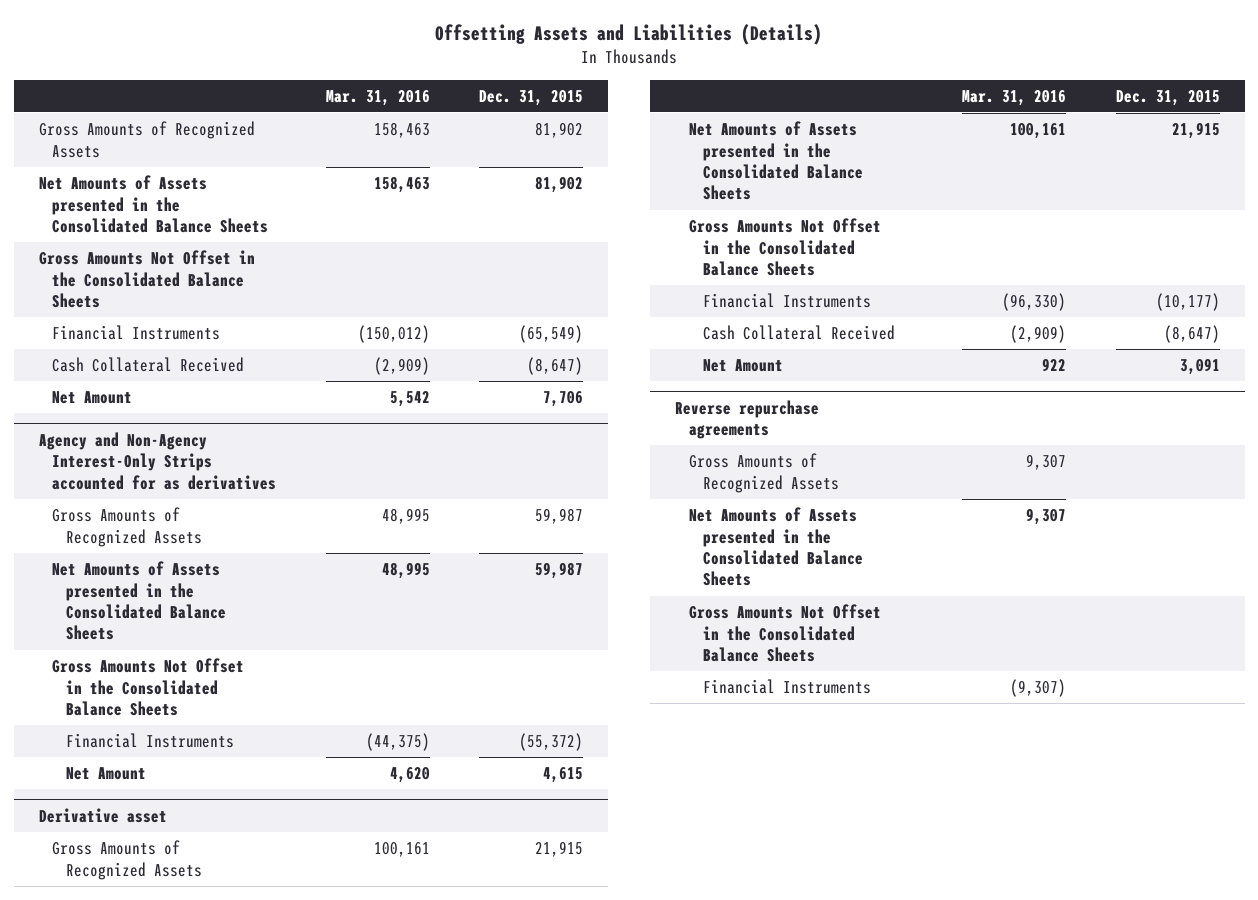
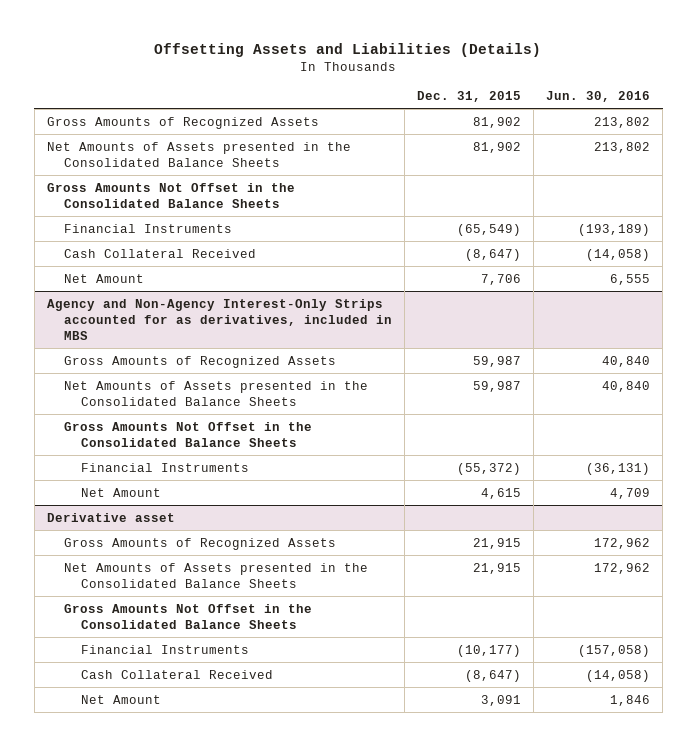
[325,89,430,106] Mar. 31, 2016 -> none
none -> [546,91,651,103] Jun. 30, 2016
[38,431,277,490] Agency and Non-Agency Interest-Only Strips accounted for as derivatives -> [46,298,392,340] Agency and Non-Agency Interest-Only Strips accounted for as derivatives, included in MBS
[675,399,820,440] Reverse repurchase agreements -> none
[688,453,839,493] Gross Amounts of Recognized Assets -> none
[688,507,863,587] Net Amounts of Assets presented in the Consolidated Balance Sheets -> none
[688,604,881,662] Gross Amounts Not Offset in the Consolidated Balance Sheets -> none
[702,679,871,695] Financial Instruments -> none

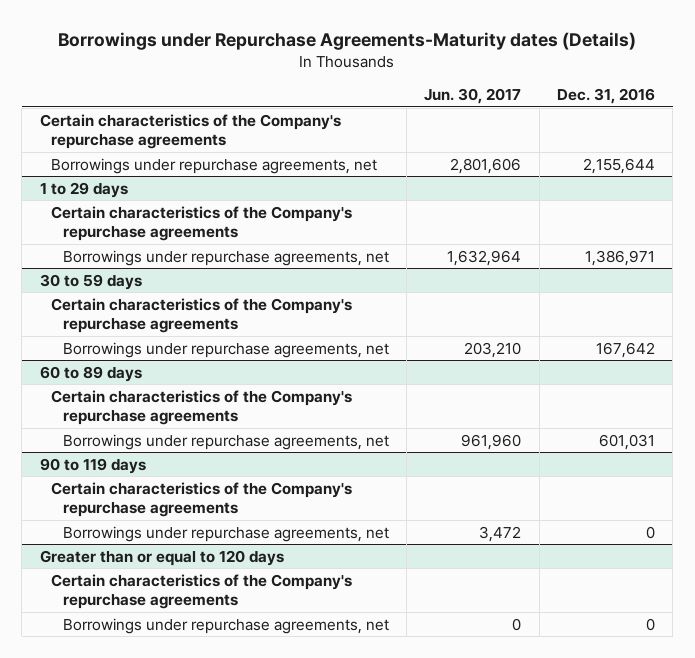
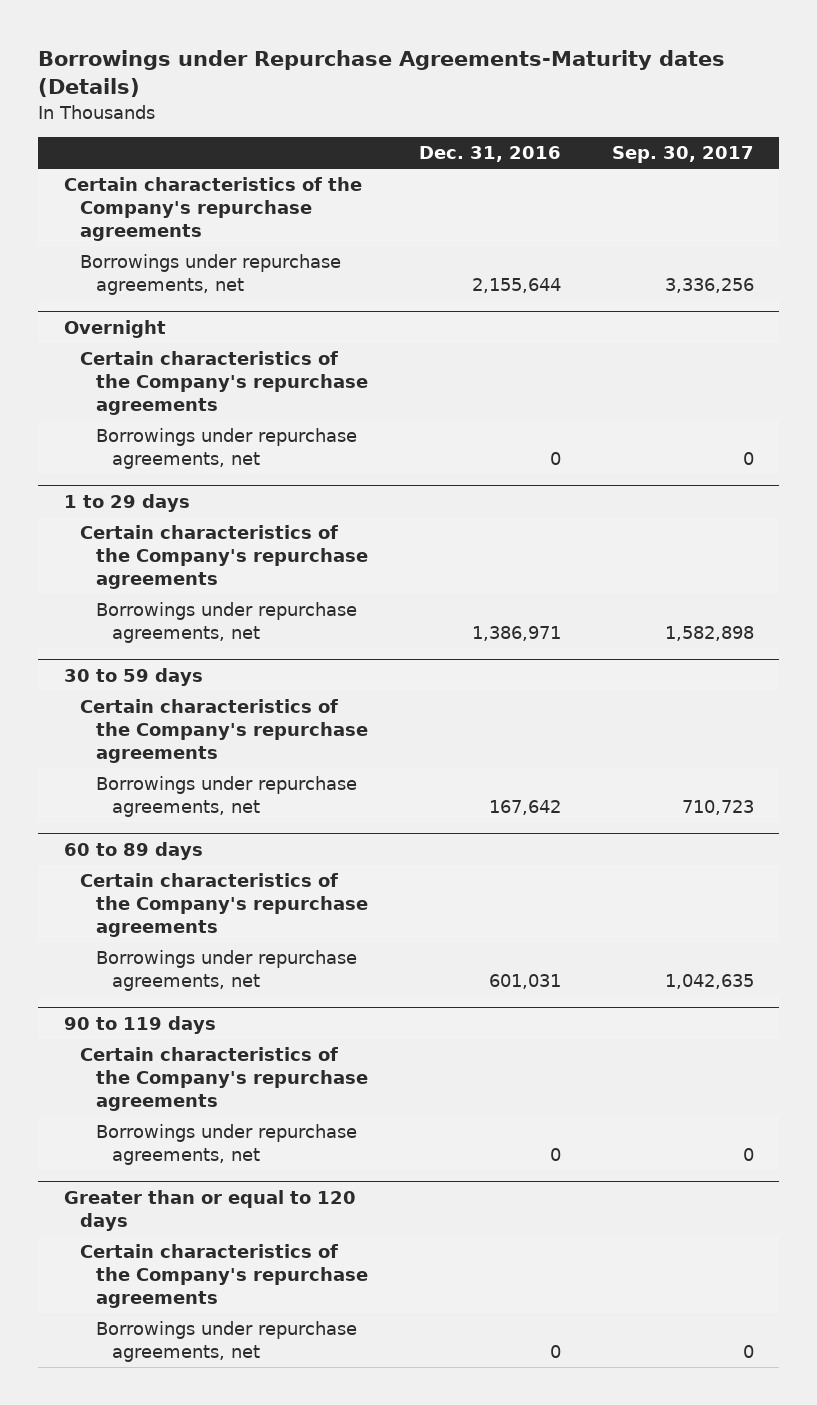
[424,87,522,104] Jun. 30, 2017 -> none
none -> [611,146,754,164] Sep. 30, 2017
none -> [63,319,166,338] Overnight
none -> [79,351,369,416] Certain characteristics of the Company's repurchase agreements
none -> [96,428,358,470] Borrowings under repurchase agreements, net

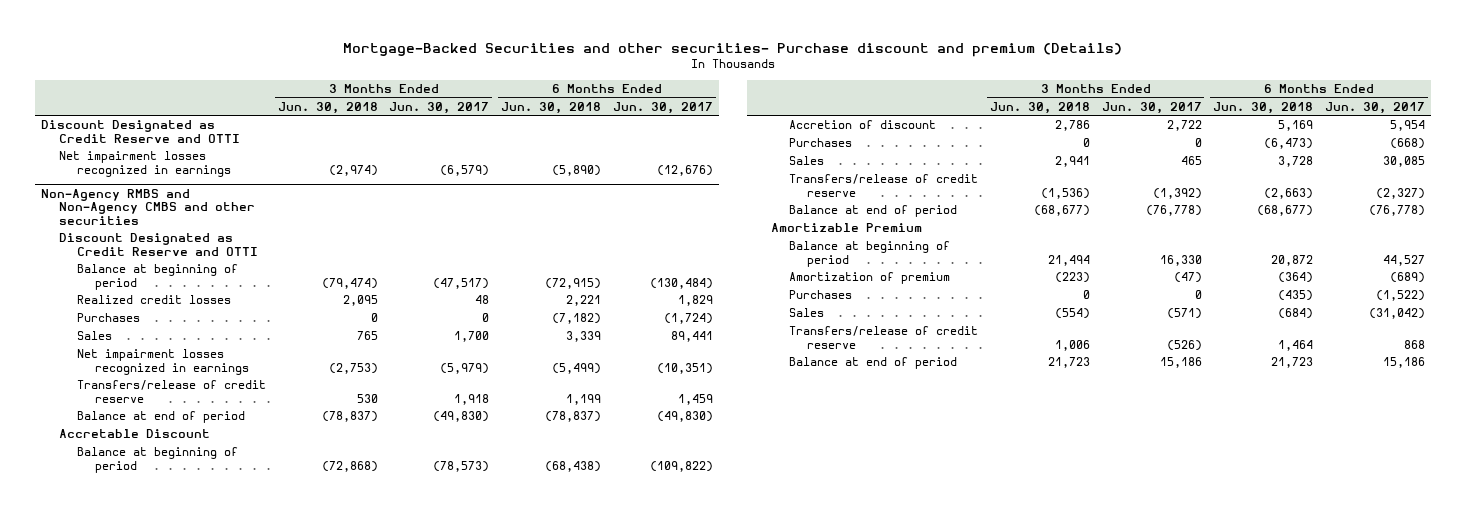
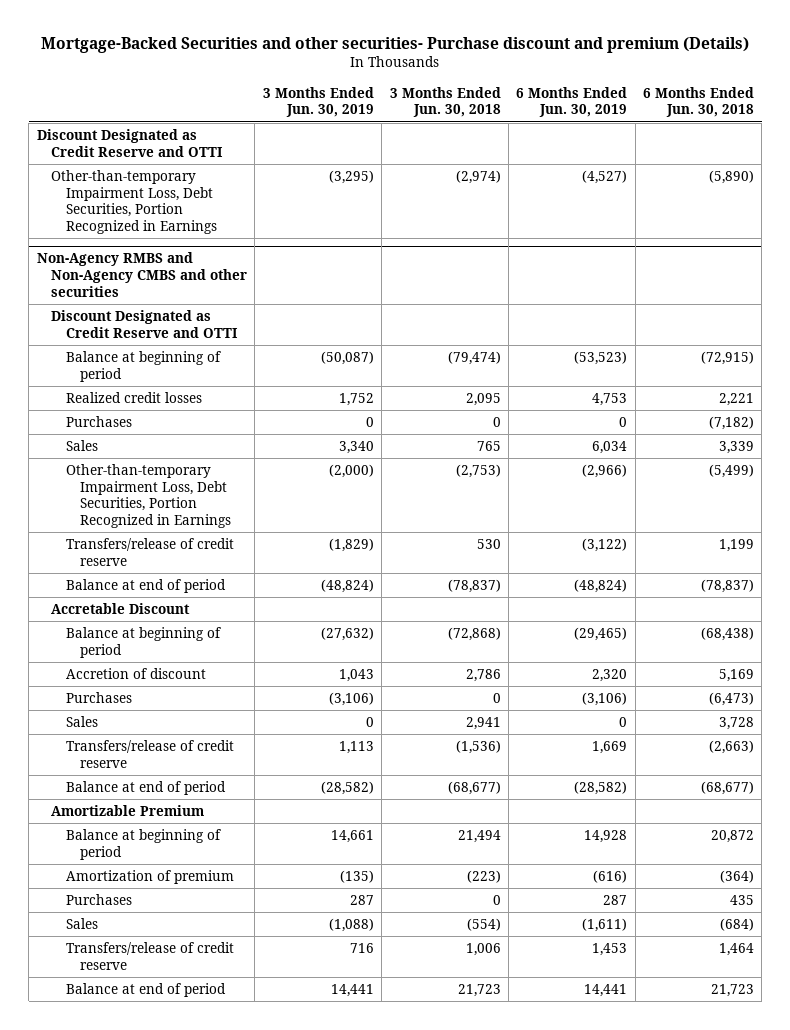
[389,101,490,114] Jun. 30, 2017 -> none
[612,101,713,114] Jun. 30, 2017 -> none
none -> [262,86,374,118] 3 Months Ended Jun. 30, 2019
none -> [516,86,628,118] 6 Months Ended Jun. 30, 2019
[59,151,232,177] Net impairment losses recognized in earnings -> [51,169,217,235] Other-than-temporary Impairment Loss, Debt Securities, Portion Recognized in Earnings
[77,349,250,375] Net impairment losses recognized in earnings -> [65,463,232,529] Other-than-temporary Impairment Loss, Debt Securities, Portion Recognized in Earnings
[1278,290,1314,302] (435) -> [729,894,754,905] 435

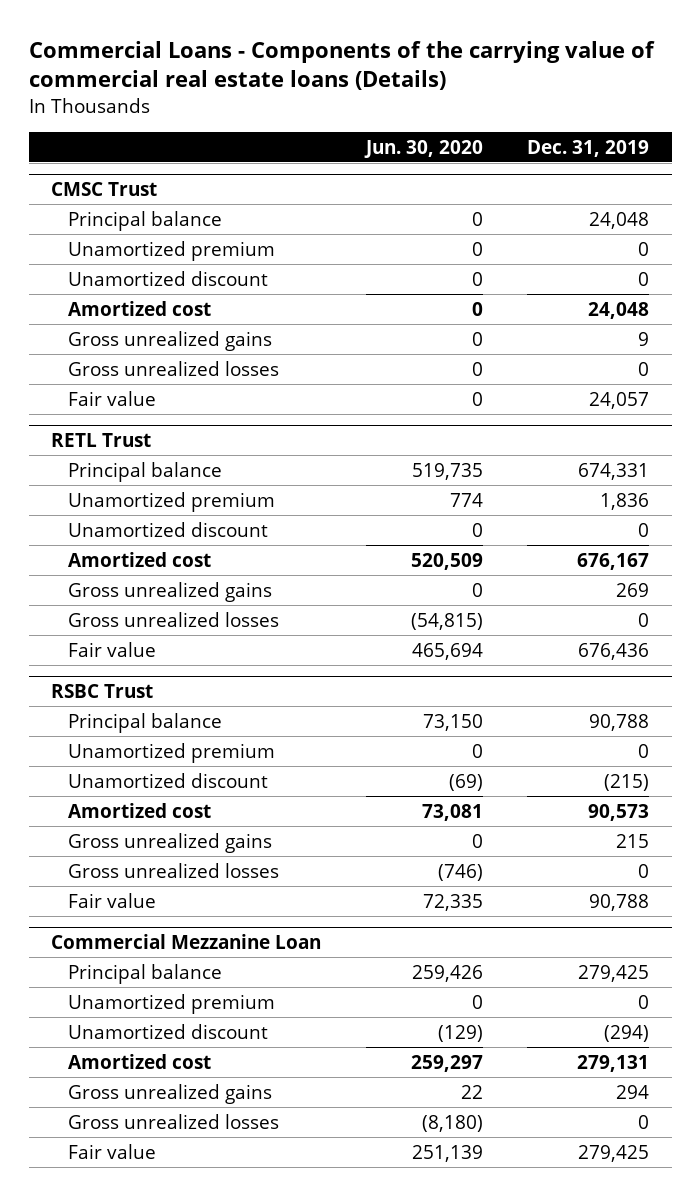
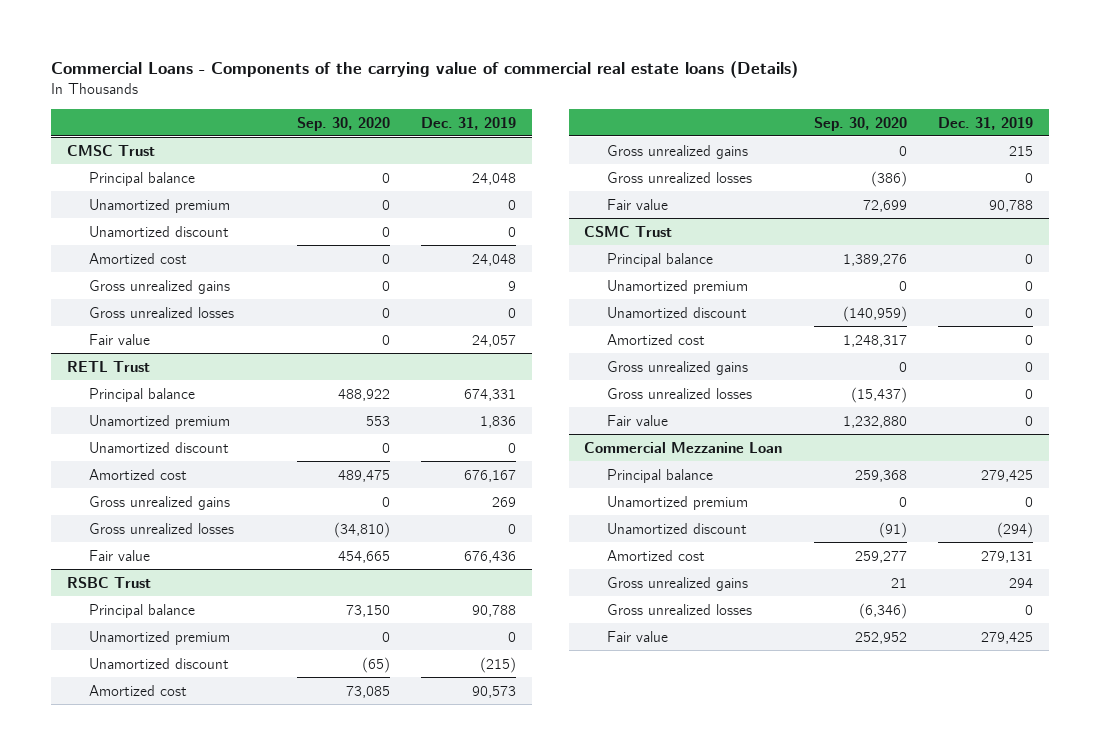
[363,139,483,158] Jun. 30, 2020 -> none
none -> [296,116,390,131] Sep. 30, 2020
none -> [584,225,673,237] CSMC Trust
none -> [606,252,713,267] Principal balance
none -> [606,279,748,294] Unamortized premium
none -> [606,306,747,318] Unamortized discount
none -> [606,333,705,345] Amortized cost
none -> [606,360,748,375] Gross unrealized gains
none -> [606,387,752,399] Gross unrealized losses
none -> [606,414,668,426] Fair value

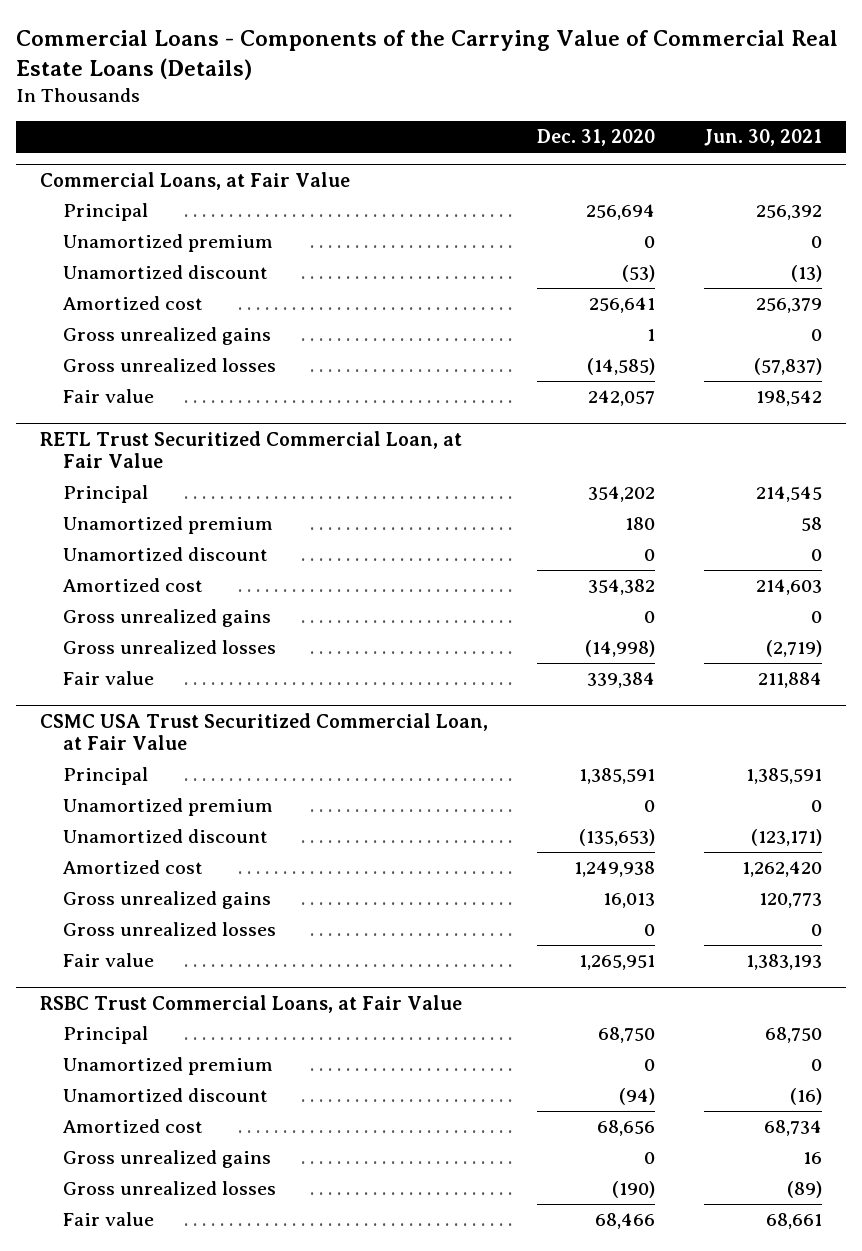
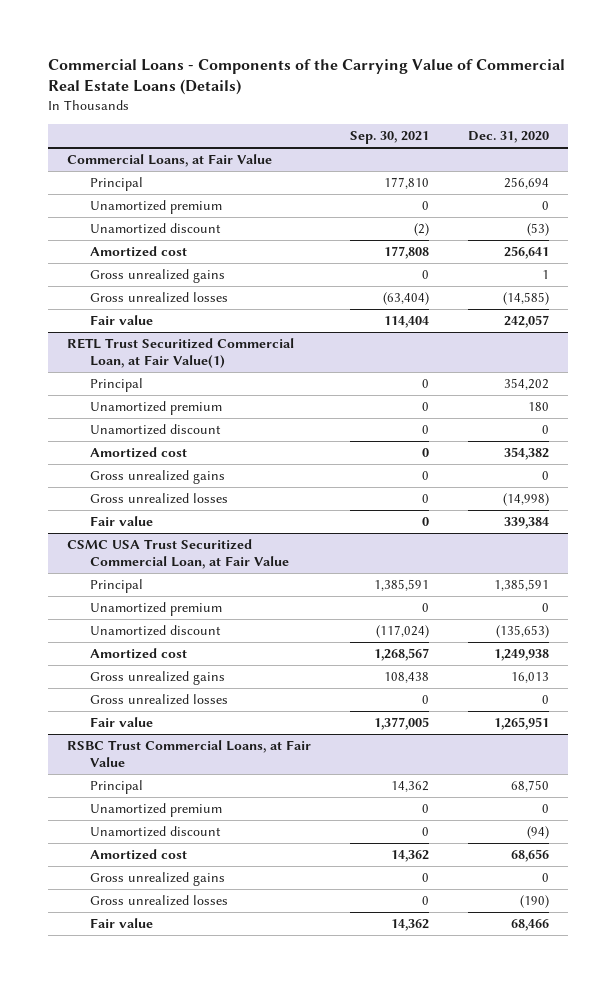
[703,129,822,147] Jun. 30, 2021 -> none
none -> [350,131,430,145] Sep. 30, 2021
[40,430,463,469] RETL Trust Securitized Commercial Loan, at Fair Value -> [67,337,295,368] RETL Trust Securitized Commercial Loan, at Fair Value(1)

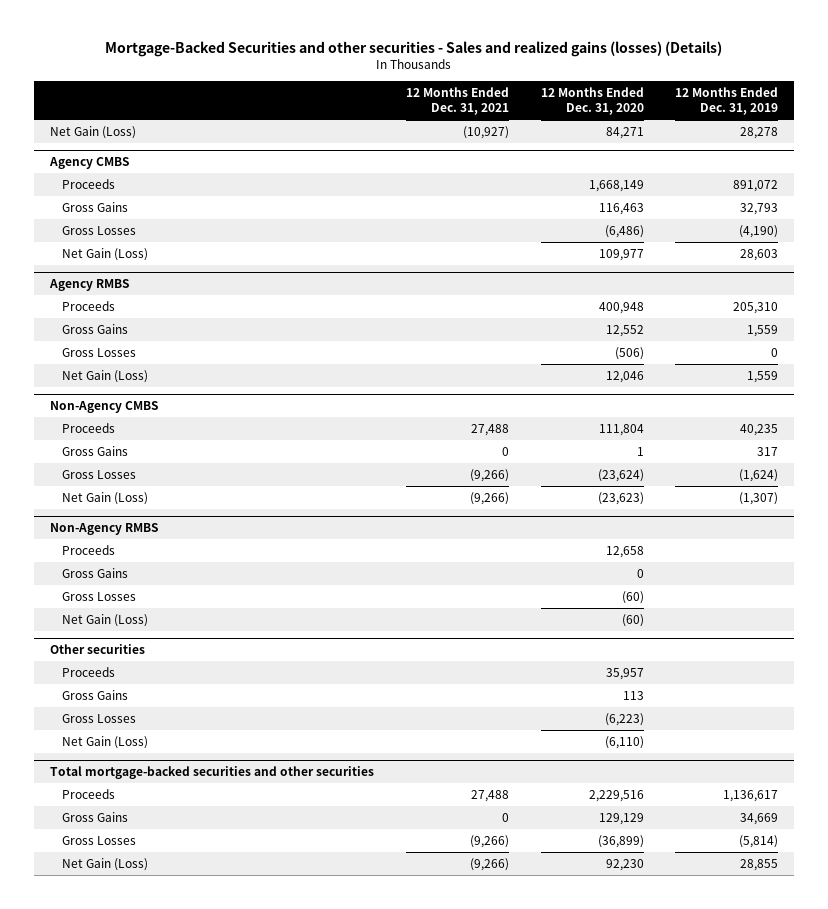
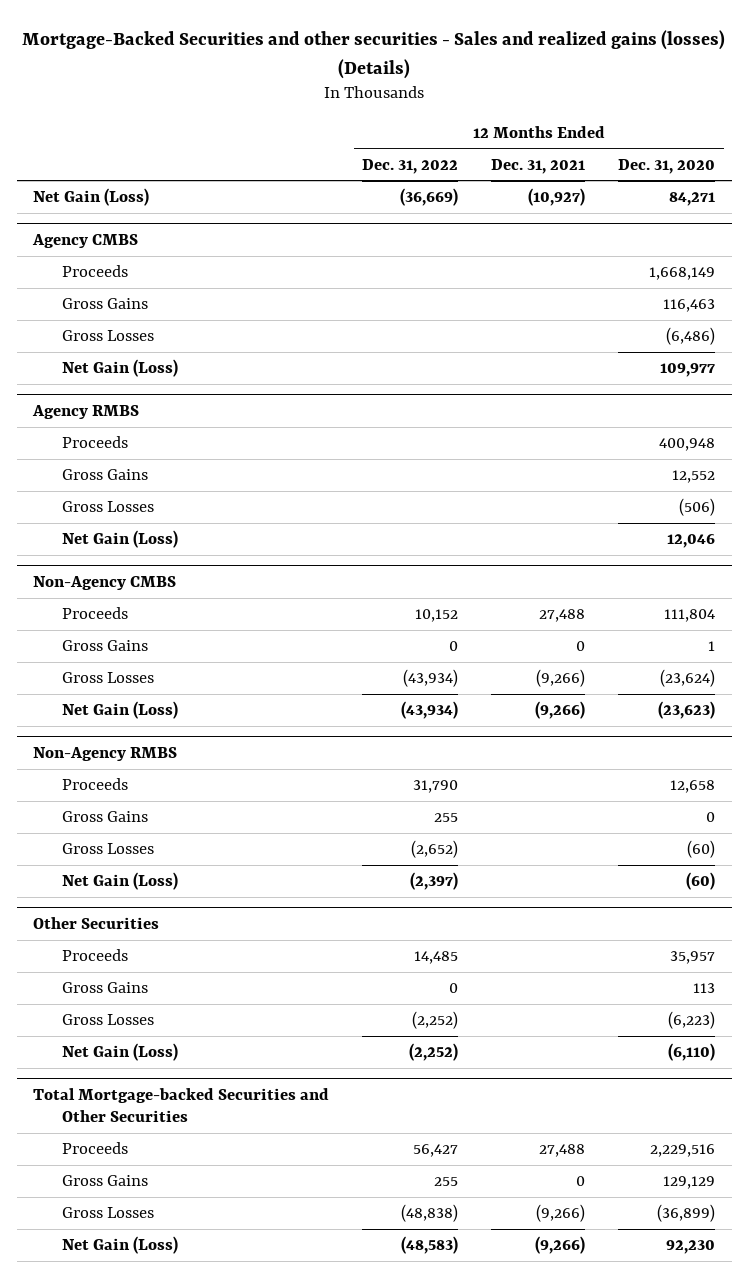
[675,86,779,116] 12 Months Ended Dec. 31, 2019 -> none
none -> [362,158,459,174] Dec. 31, 2022
[50,644,146,655] Other securities -> [33,917,160,930] Other Securities
[50,766,375,780] Total mortgage-backed securities and other securities -> [33,1088,330,1122] Total Mortgage-backed Securities and Other Securities

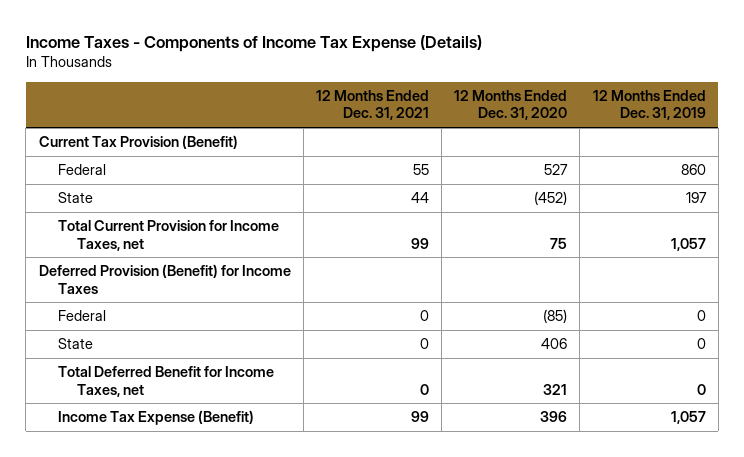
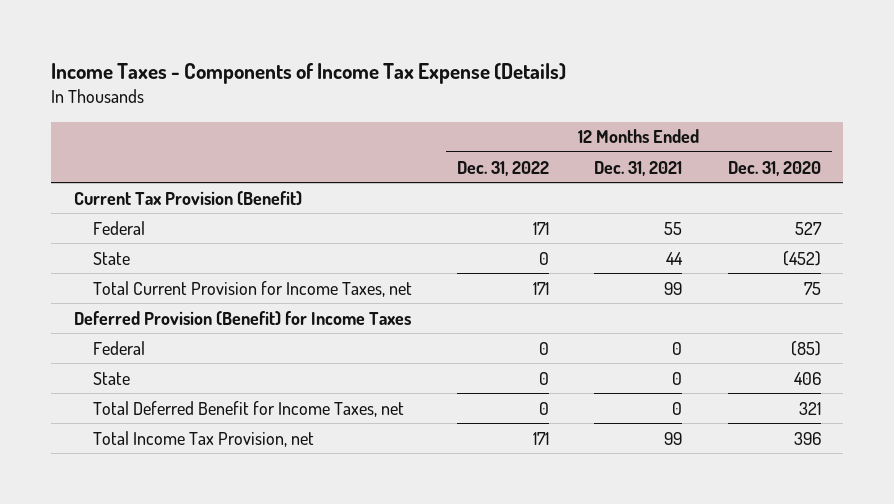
[592,89,706,121] 12 Months Ended Dec. 31, 2019 -> none
none -> [457,160,550,176] Dec. 31, 2022
[57,410,254,426] Income Tax Expense (Benefit) -> [92,430,314,447] Total Income Tax Provision, net

